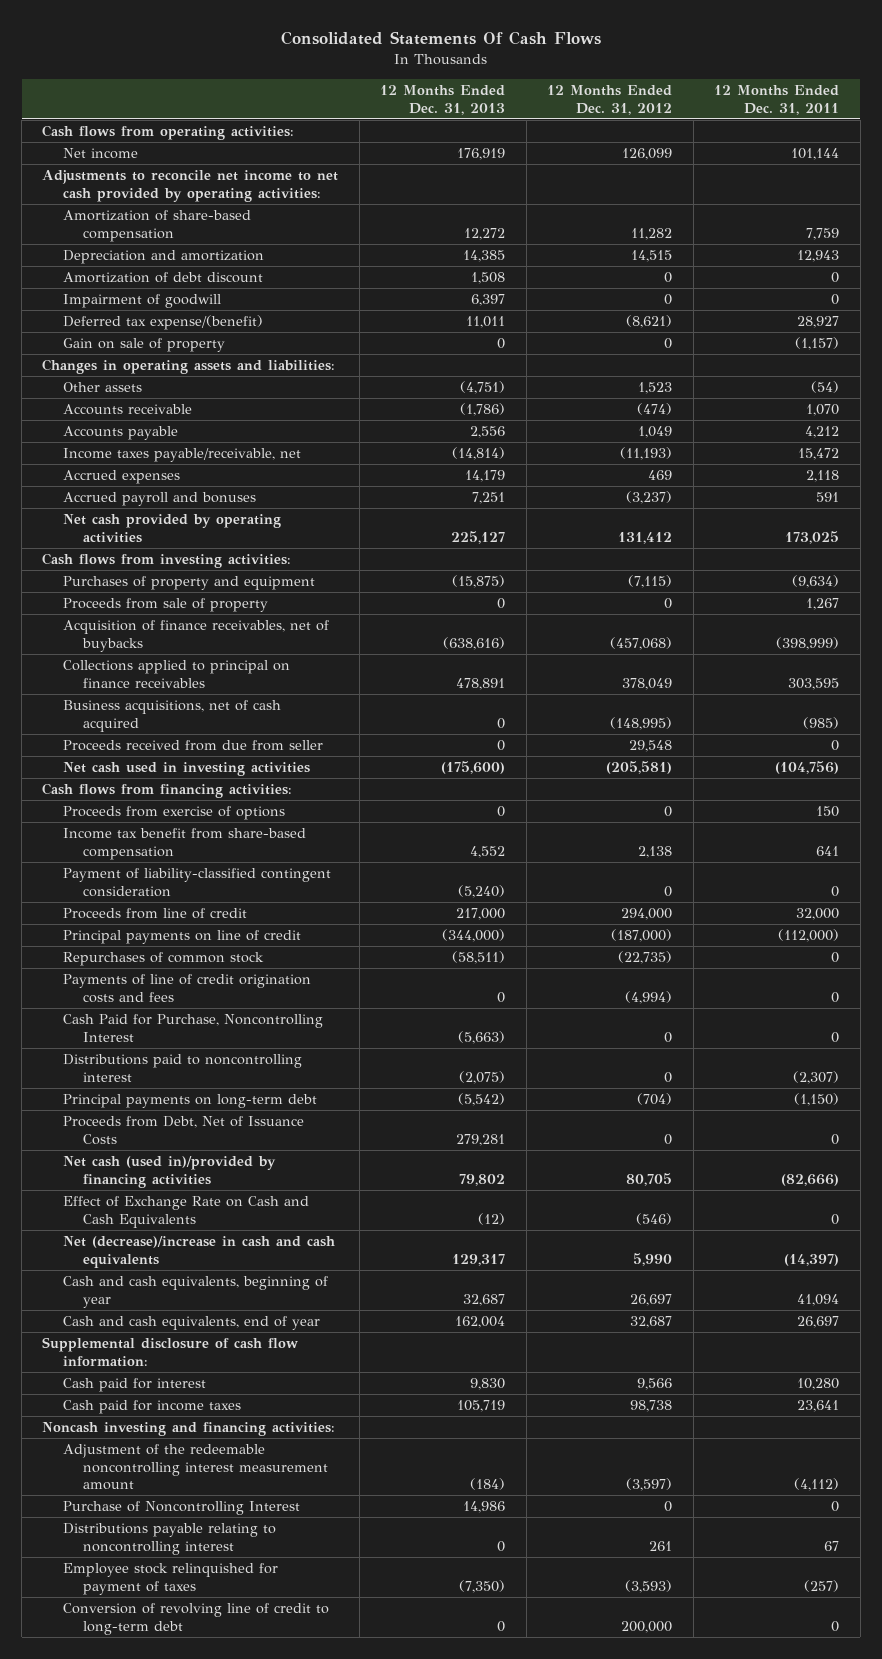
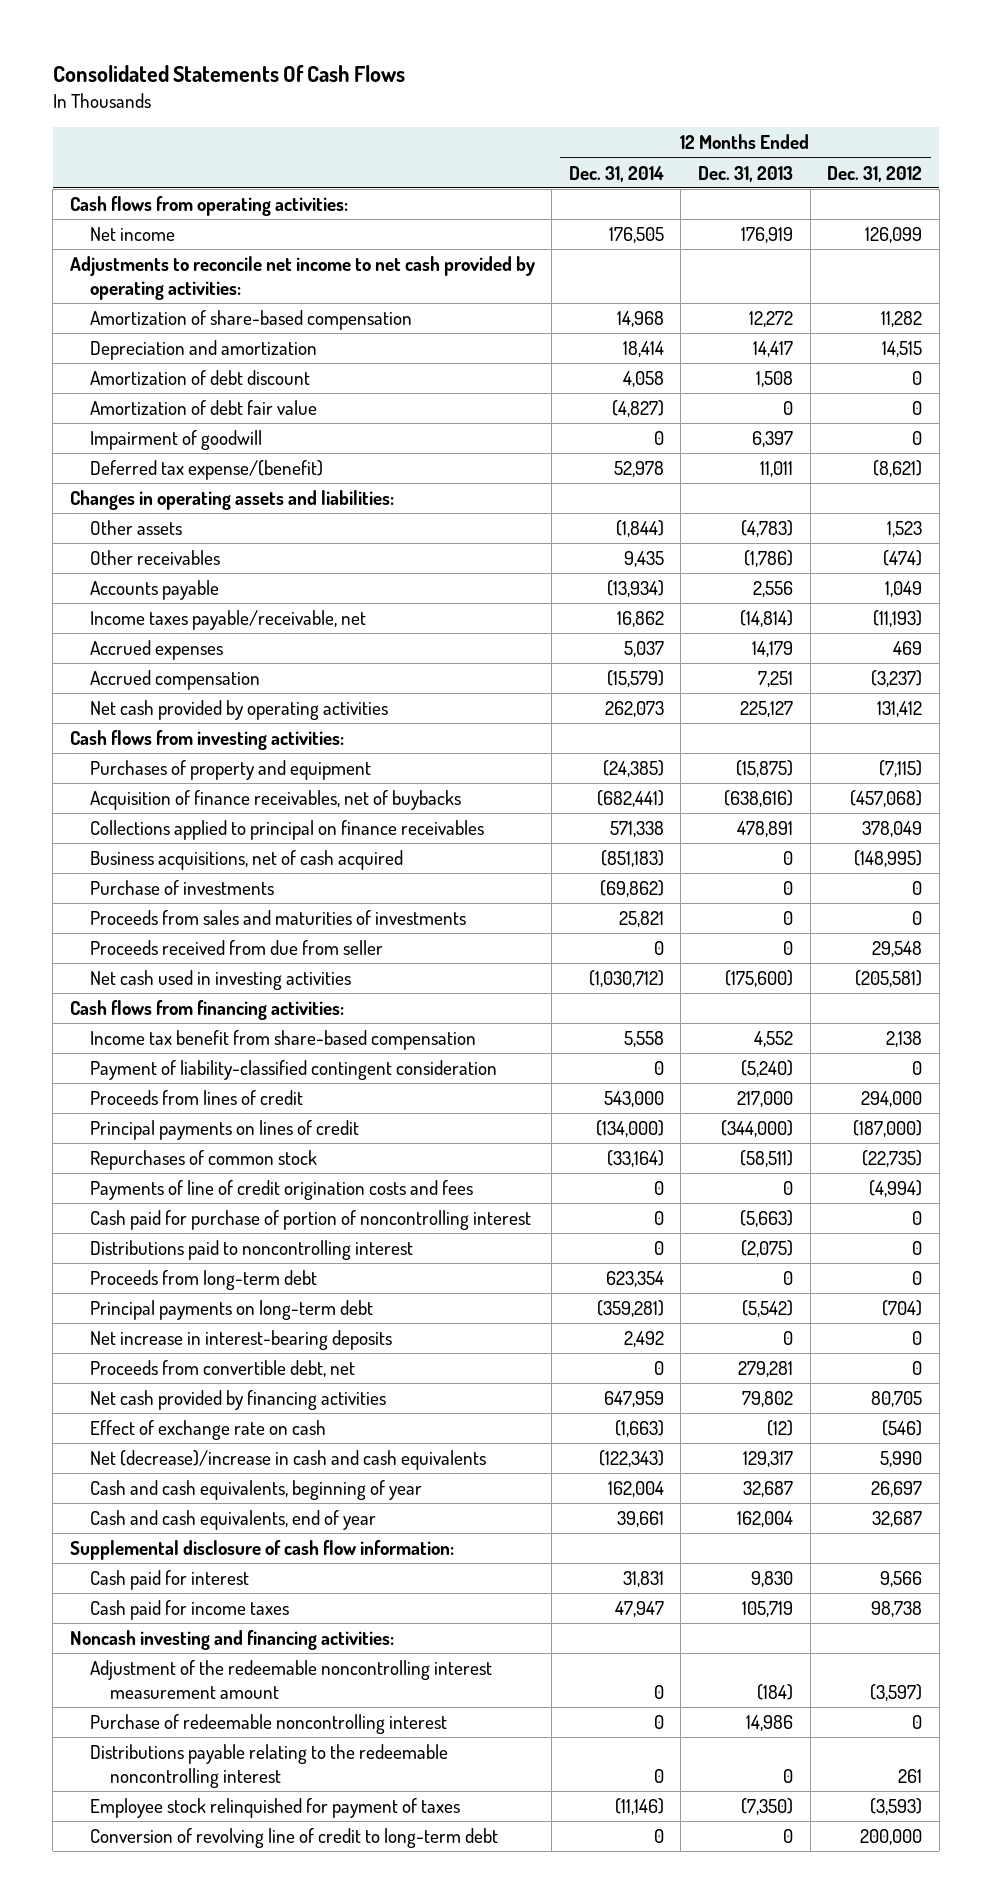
[714,85,840,115] 12 Months Ended Dec. 31, 2011 -> none
none -> [568,165,664,182] Dec. 31, 2014
[463,250,506,263] 14,385 -> [752,341,793,358] 14,417
none -> [90,400,318,416] Amortization of debt fair value
[62,338,225,353] Gain on sale of property -> none
[460,381,506,395] (4,751) -> [740,520,793,538] (4,783)
[62,404,192,416] Accounts receivable -> [90,550,221,566] Other receivables
[62,492,256,507] Accrued payroll and bonuses -> [90,670,261,691] Accrued compensation
[62,598,268,613] Proceeds from sale of property -> none
none -> [90,880,275,896] Purchase of investments
none -> [90,910,467,926] Proceeds from sales and maturities of investments
[62,806,285,821] Proceeds from exercise of options -> none
[62,908,247,920] Proceeds from line of credit -> [90,1090,304,1106] Proceeds from lines of credit
[62,930,301,945] Principal payments on line of credit -> [90,1120,360,1141] Principal payments on lines of credit
[62,1014,323,1042] Cash Paid for Purchase, Noncontrolling Interest -> [90,1210,532,1231] Cash paid for purchase of portion of noncontrolling interest
none -> [90,1270,318,1291] Proceeds from long-term debt
none -> [90,1330,393,1351] Net increase in interest-bearing deposits
[62,1116,304,1145] Proceeds from Debt, Net of Issuance Costs -> [90,1360,356,1378] Proceeds from convertible debt, net
[62,1156,276,1188] Net cash (used in)/provided by financing activities -> [90,1390,387,1411] Net cash provided by financing activities
[62,1196,309,1228] Effect of Exchange Rate on Cash and Cash Equivalents -> [90,1420,327,1441] Effect of exchange rate on cash
[62,1501,300,1516] Purchase of Noncontrolling Interest -> [90,1714,448,1735] Purchase of redeemable noncontrolling interest
[62,1523,276,1555] Distributions payable relating to noncontrolling interest -> [90,1744,449,1789] Distributions payable relating to the redeemable noncontrolling interest

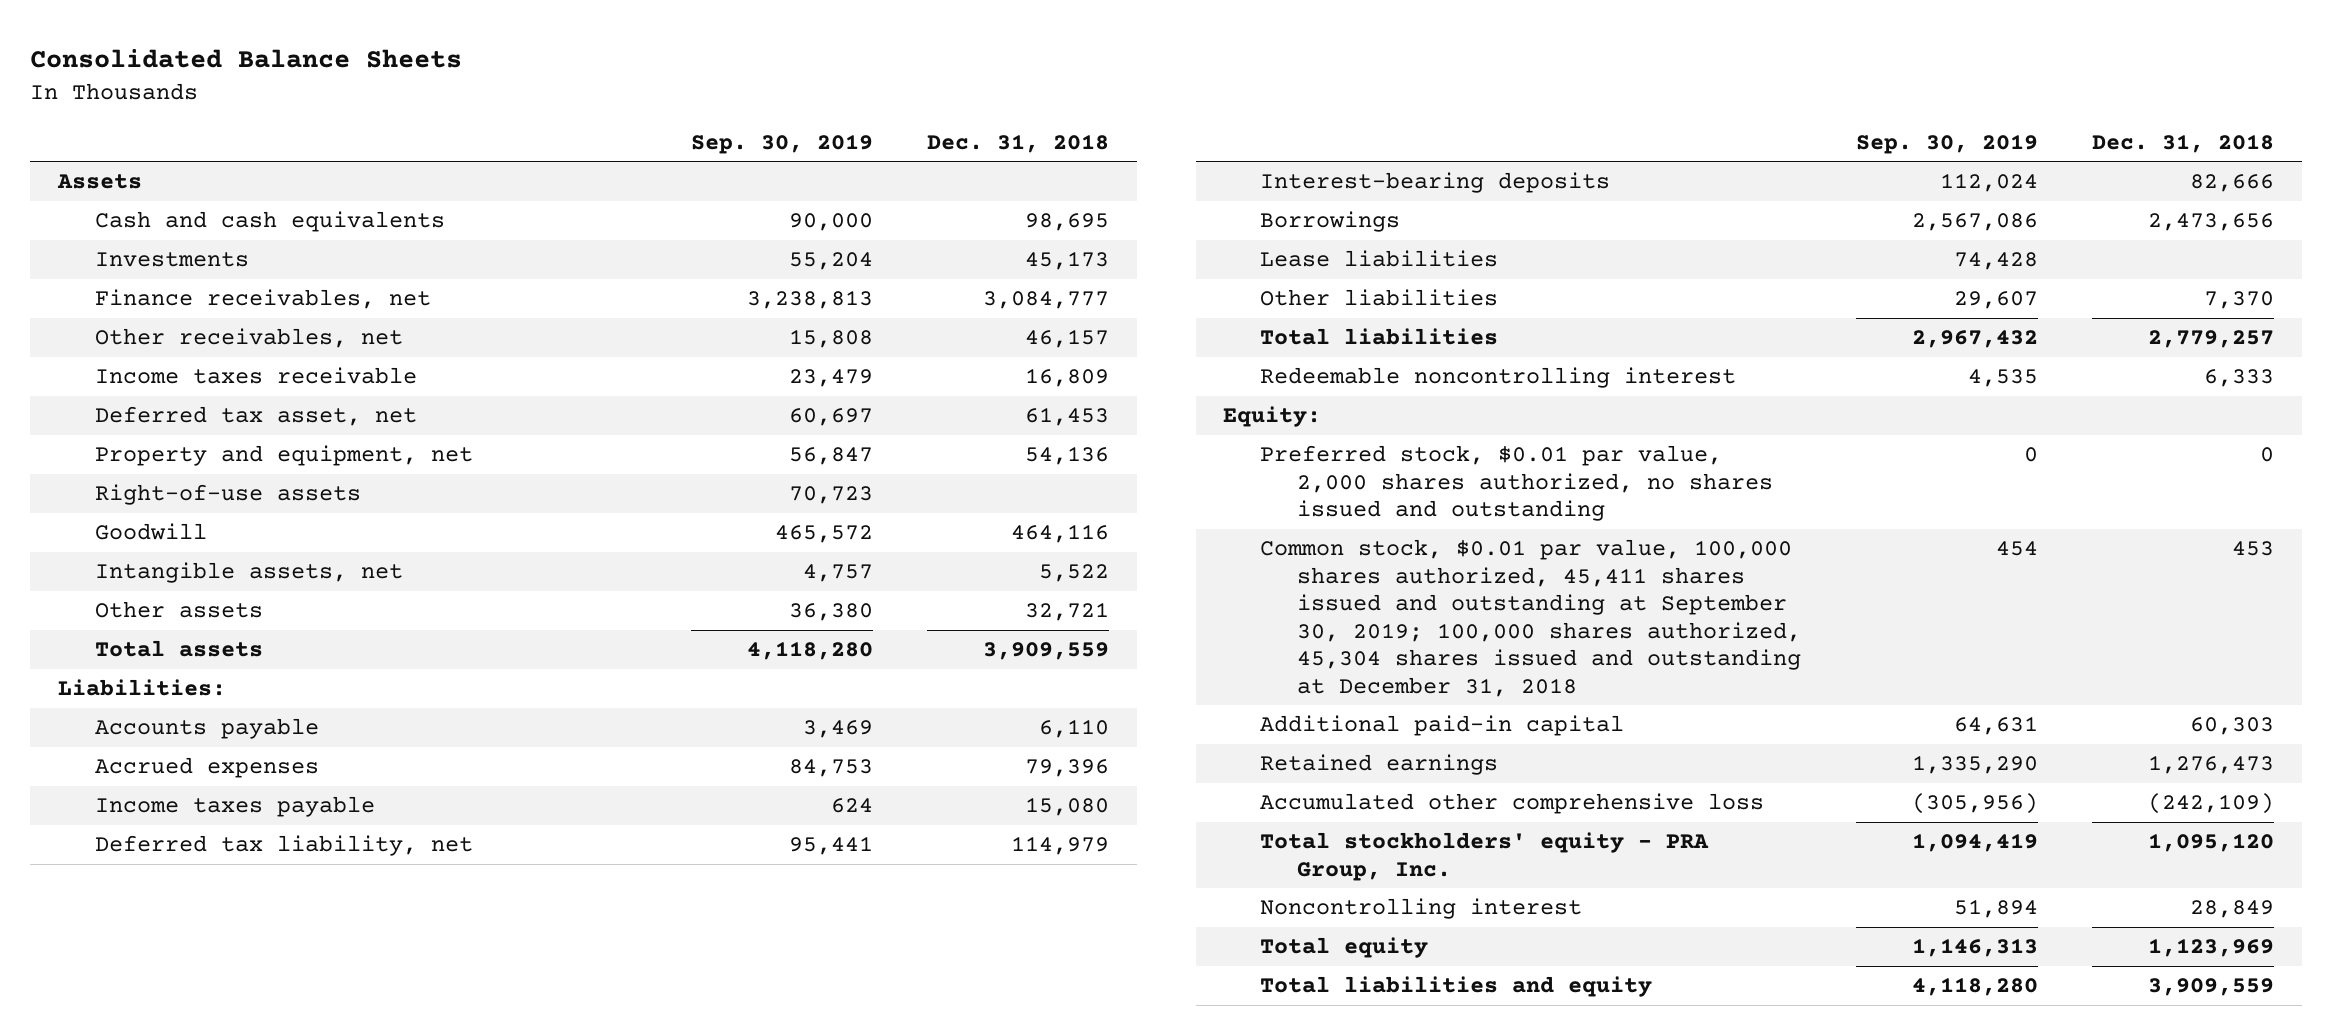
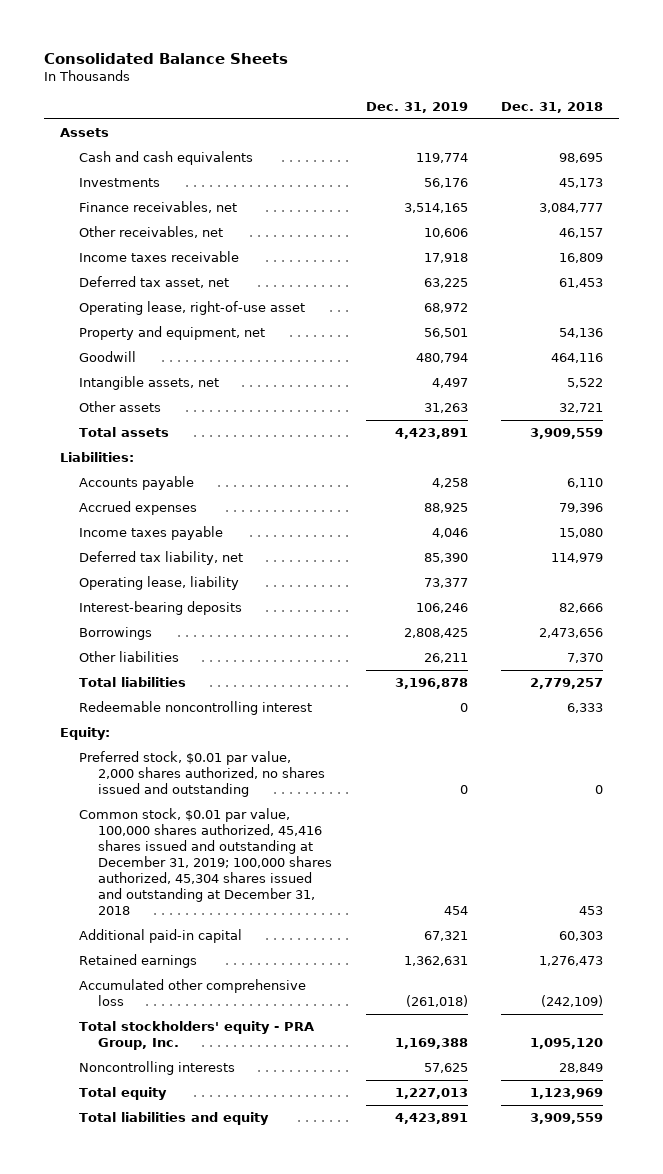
[690,133,873,154] Sep. 30, 2019 -> none
none -> [365,102,468,114] Dec. 31, 2019
none -> [79,301,306,316] Operating lease, right-of-use asset
[94,484,361,506] Right-of-use assets -> none
none -> [79,576,240,591] Operating lease, liability
[1259,250,1498,268] Lease liabilities -> none
[1259,539,1801,697] Common stock, $0.01 par value, 100,000 shares authorized, 45,411 shares issued and outstanding at September 30, 2019; 100,000 shares authorized, 45,304 shares issued and outstanding at December 31, 2018 -> [79,808,333,916] Common stock, $0.01 par value, 100,000 shares authorized, 45,416 shares issued and outstanding at December 31, 2019; 100,000 shares authorized, 45,304 shares issued and outstanding at December 31, 2018
[1259,898,1582,920] Noncontrolling interest -> [79,1061,236,1076] Noncontrolling interests

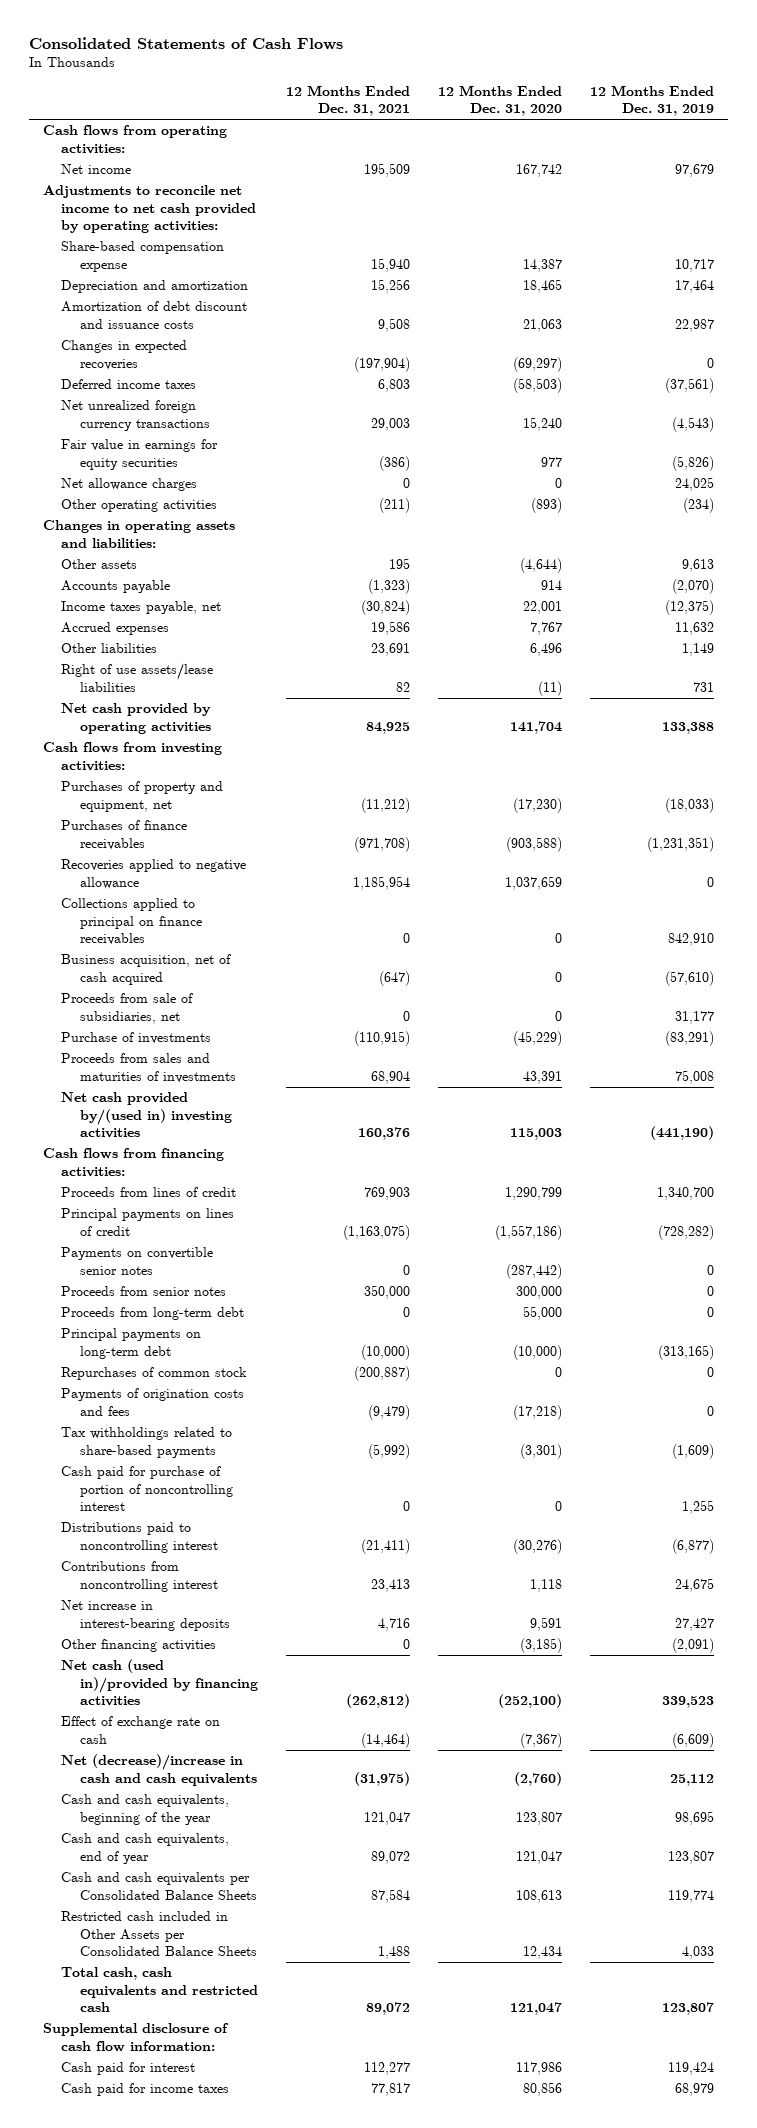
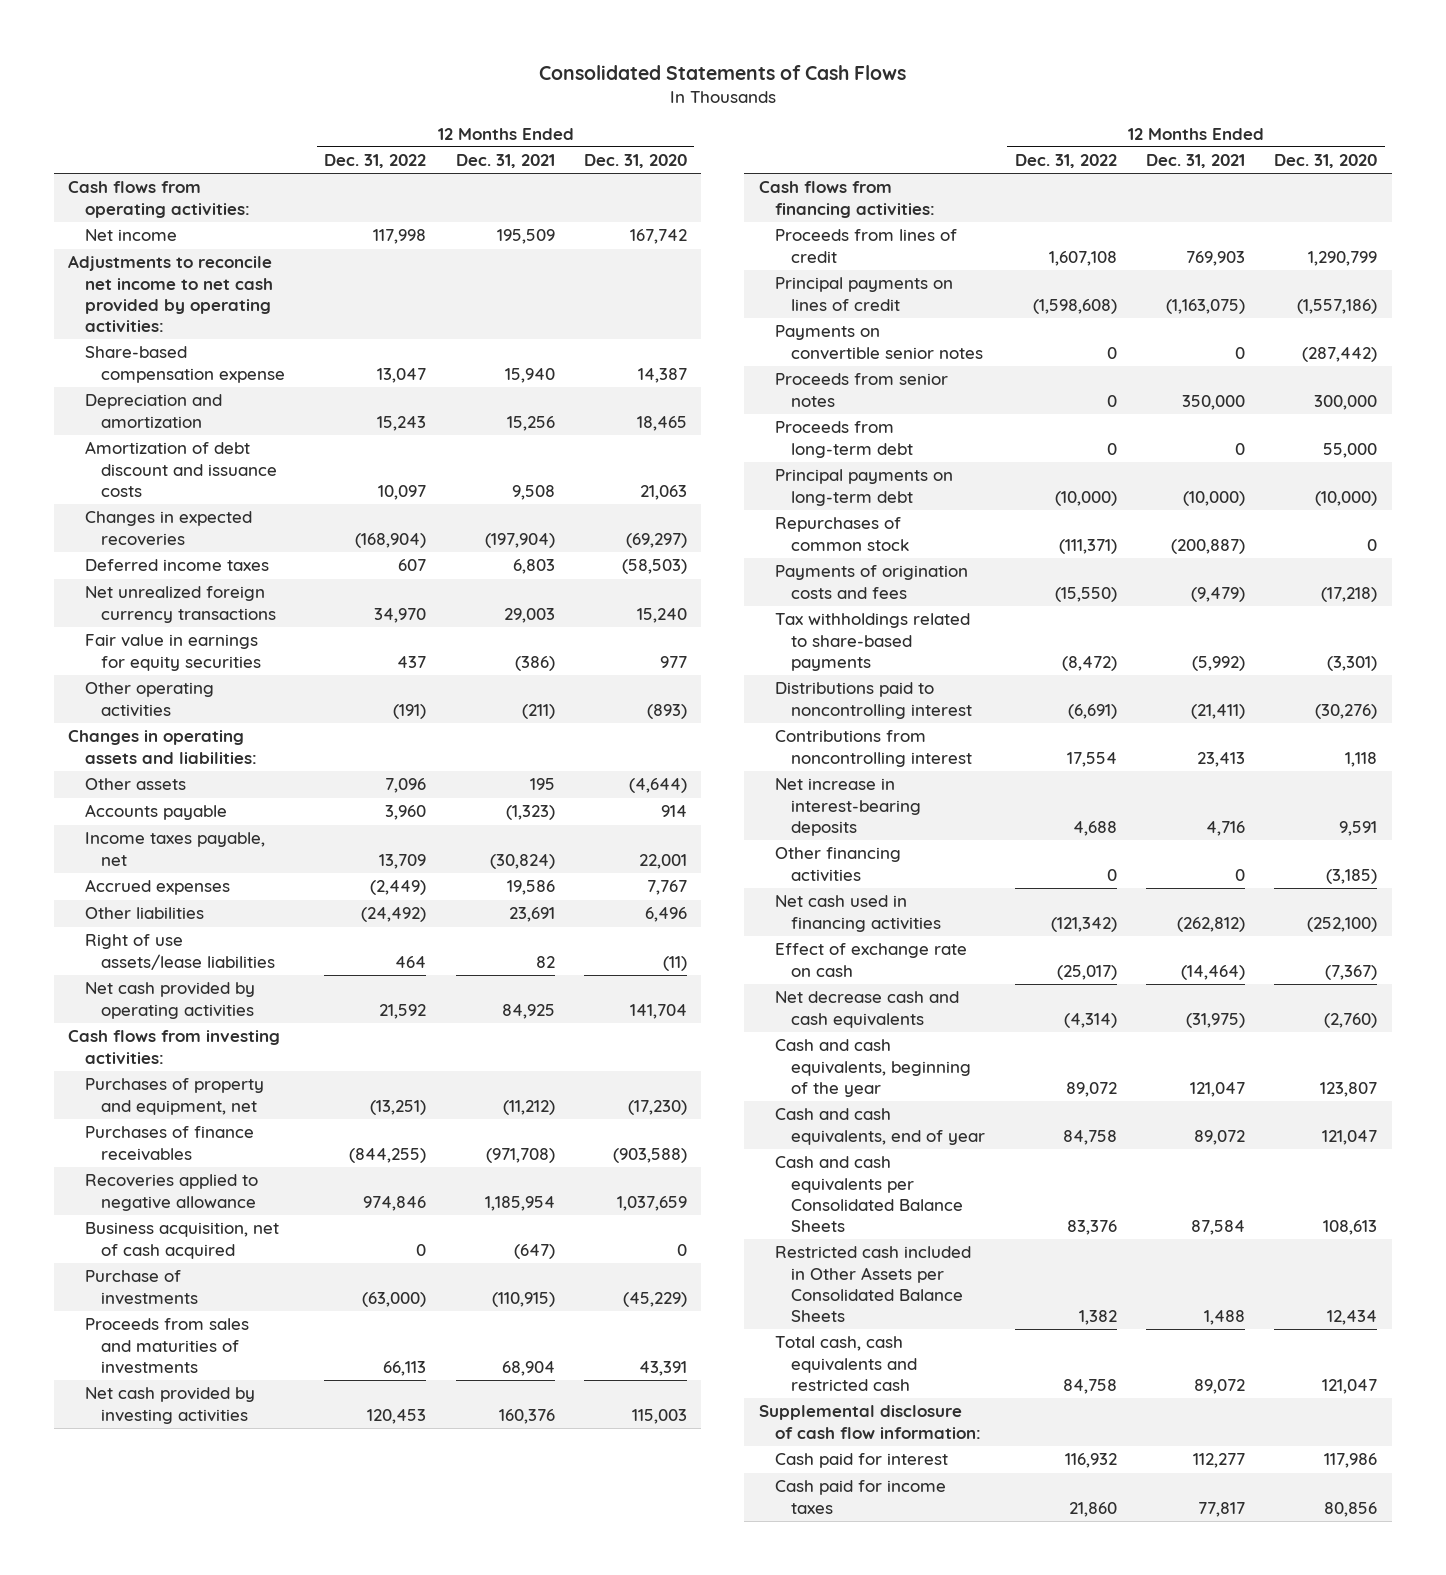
[589,84,714,117] 12 Months Ended Dec. 31, 2019 -> none
none -> [324,154,427,169] Dec. 31, 2022
[61,478,198,492] Net allowance charges -> none
[61,898,202,945] Collections applied to principal on finance receivables -> none
[61,993,194,1024] Proceeds from sale of subsidiaries, net -> none
[61,1092,232,1138] Net cash provided by/(used in) investing activities -> [84,1387,255,1424] Net cash provided by investing activities
[61,1466,233,1511] Cash paid for purchase of portion of noncontrolling interest -> none
[61,1659,258,1706] Net cash (used in)/provided by financing activities -> [775,895,942,932] Net cash used in financing activities
[61,1754,257,1786] Net (decrease)/increase in cash and cash equivalents -> [775,991,960,1028] Net decrease cash and cash equivalents

